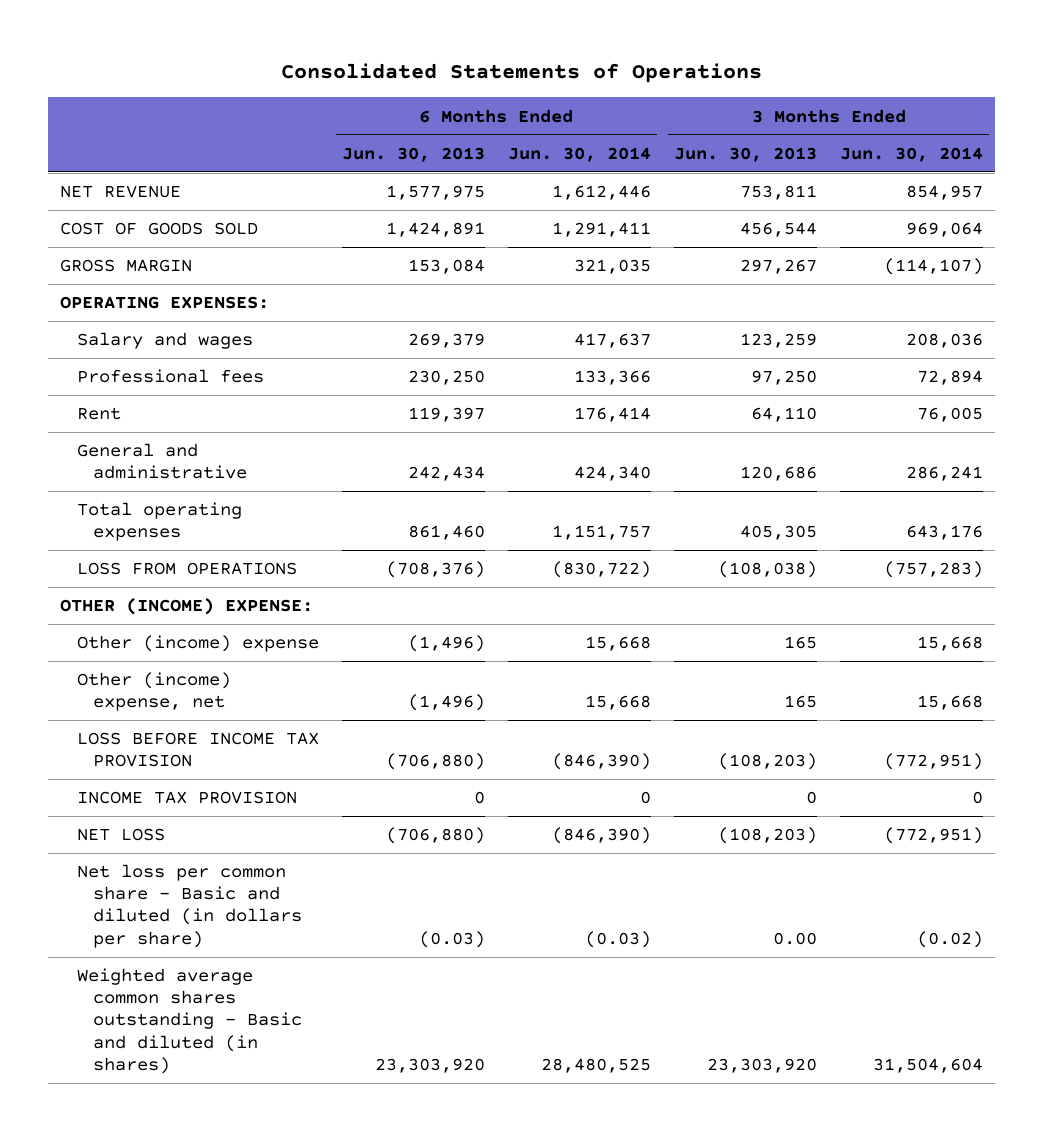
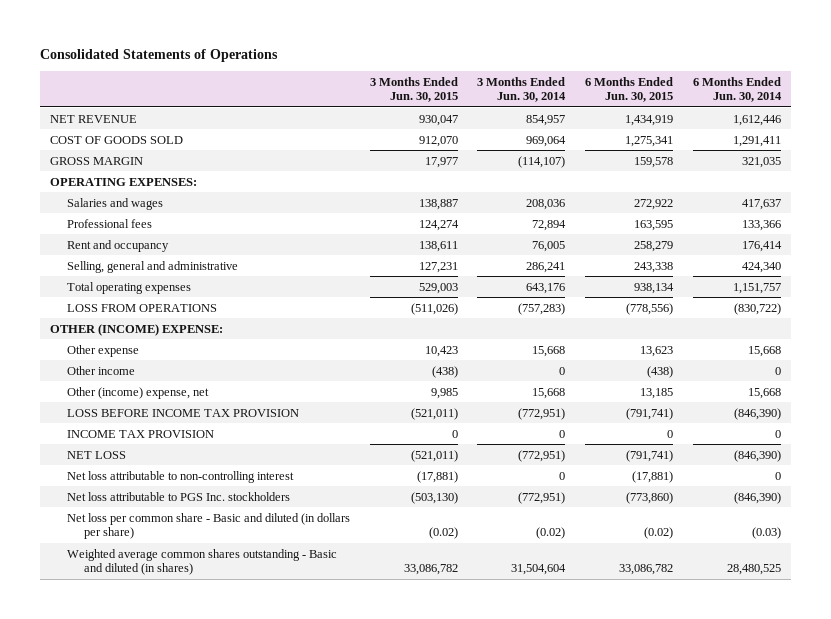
[341,146,485,162] Jun. 30, 2013 -> none
[673,146,817,162] Jun. 30, 2013 -> none
none -> [369,77,458,103] 3 Months Ended Jun. 30, 2015
none -> [585,77,674,103] 6 Months Ended Jun. 30, 2015
[76,332,253,350] Salary and wages -> [66,197,163,210] Salaries and wages
[76,407,121,421] Rent -> [66,239,169,252] Rent and occupancy
[76,443,248,480] General and administrative -> [66,260,238,273] Selling, general and administrative
[76,635,319,653] Other (income) expense -> [66,344,139,357] Other expense
none -> [66,365,135,375] Other income
none -> [66,470,294,483] Net loss attributable to non-controlling interest
none -> [66,491,290,501] Net loss attributable to PGS Inc. stockholders

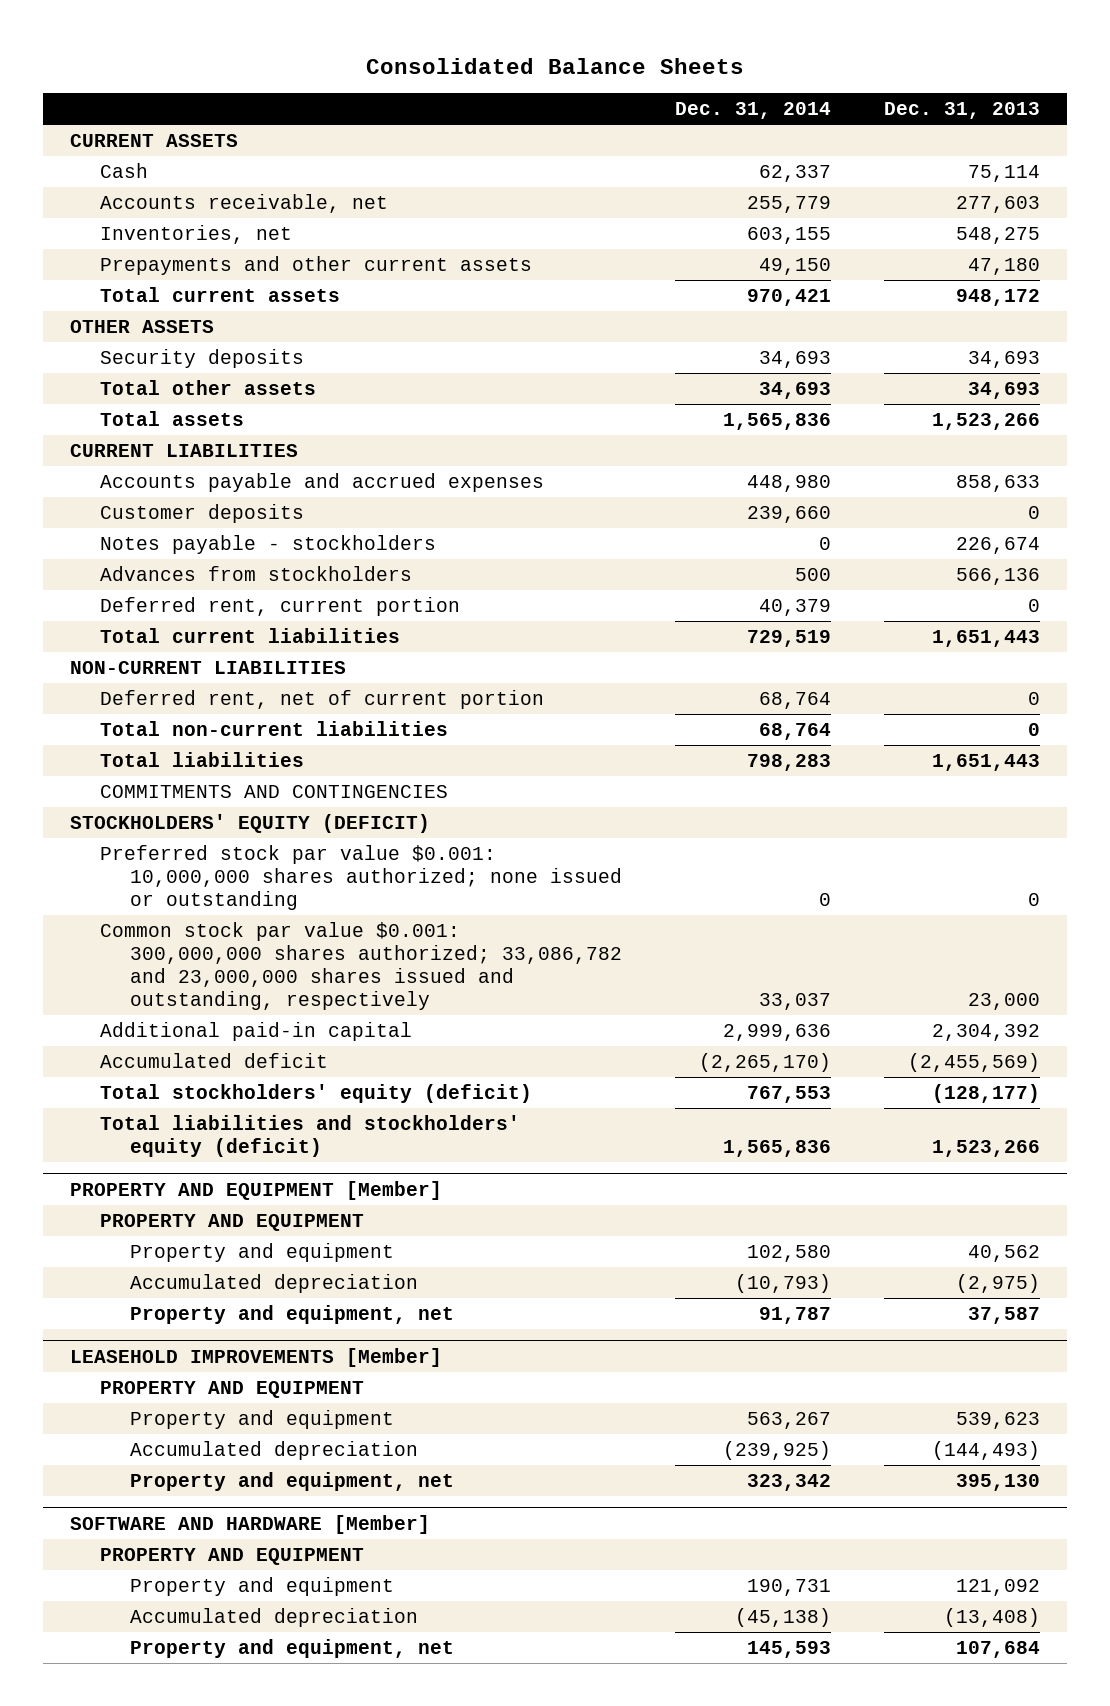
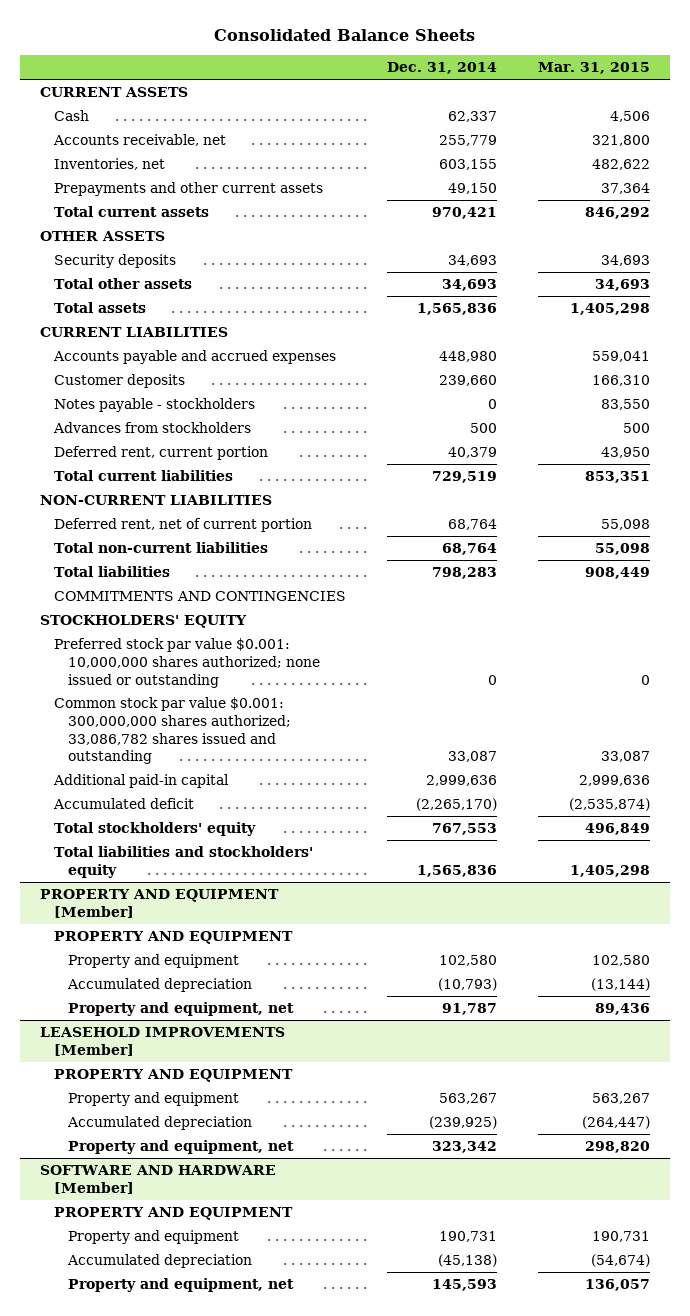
[884,101,1041,119] Dec. 31, 2013 -> none
none -> [537,62,650,75] Mar. 31, 2015
[69,813,430,833] STOCKHOLDERS' EQUITY (DEFICIT) -> [39,615,247,629] STOCKHOLDERS' EQUITY
[99,921,622,1011] Common stock par value $0.001: 300,000,000 shares authorized; 33,086,782 and 23,000,000 shares issued and outstanding, respectively -> [54,697,292,765] Common stock par value $0.001: 300,000,000 shares authorized; 33,086,782 shares issued and outstanding
[758,993,831,1011] 33,037 -> [447,751,497,763] 33,087
[99,1083,532,1103] Total stockholders' equity (deficit) -> [54,822,257,837] Total stockholders' equity
[99,1114,520,1158] Total liabilities and stockholders' equity (deficit) -> [54,846,314,878] Total liabilities and stockholders' equity

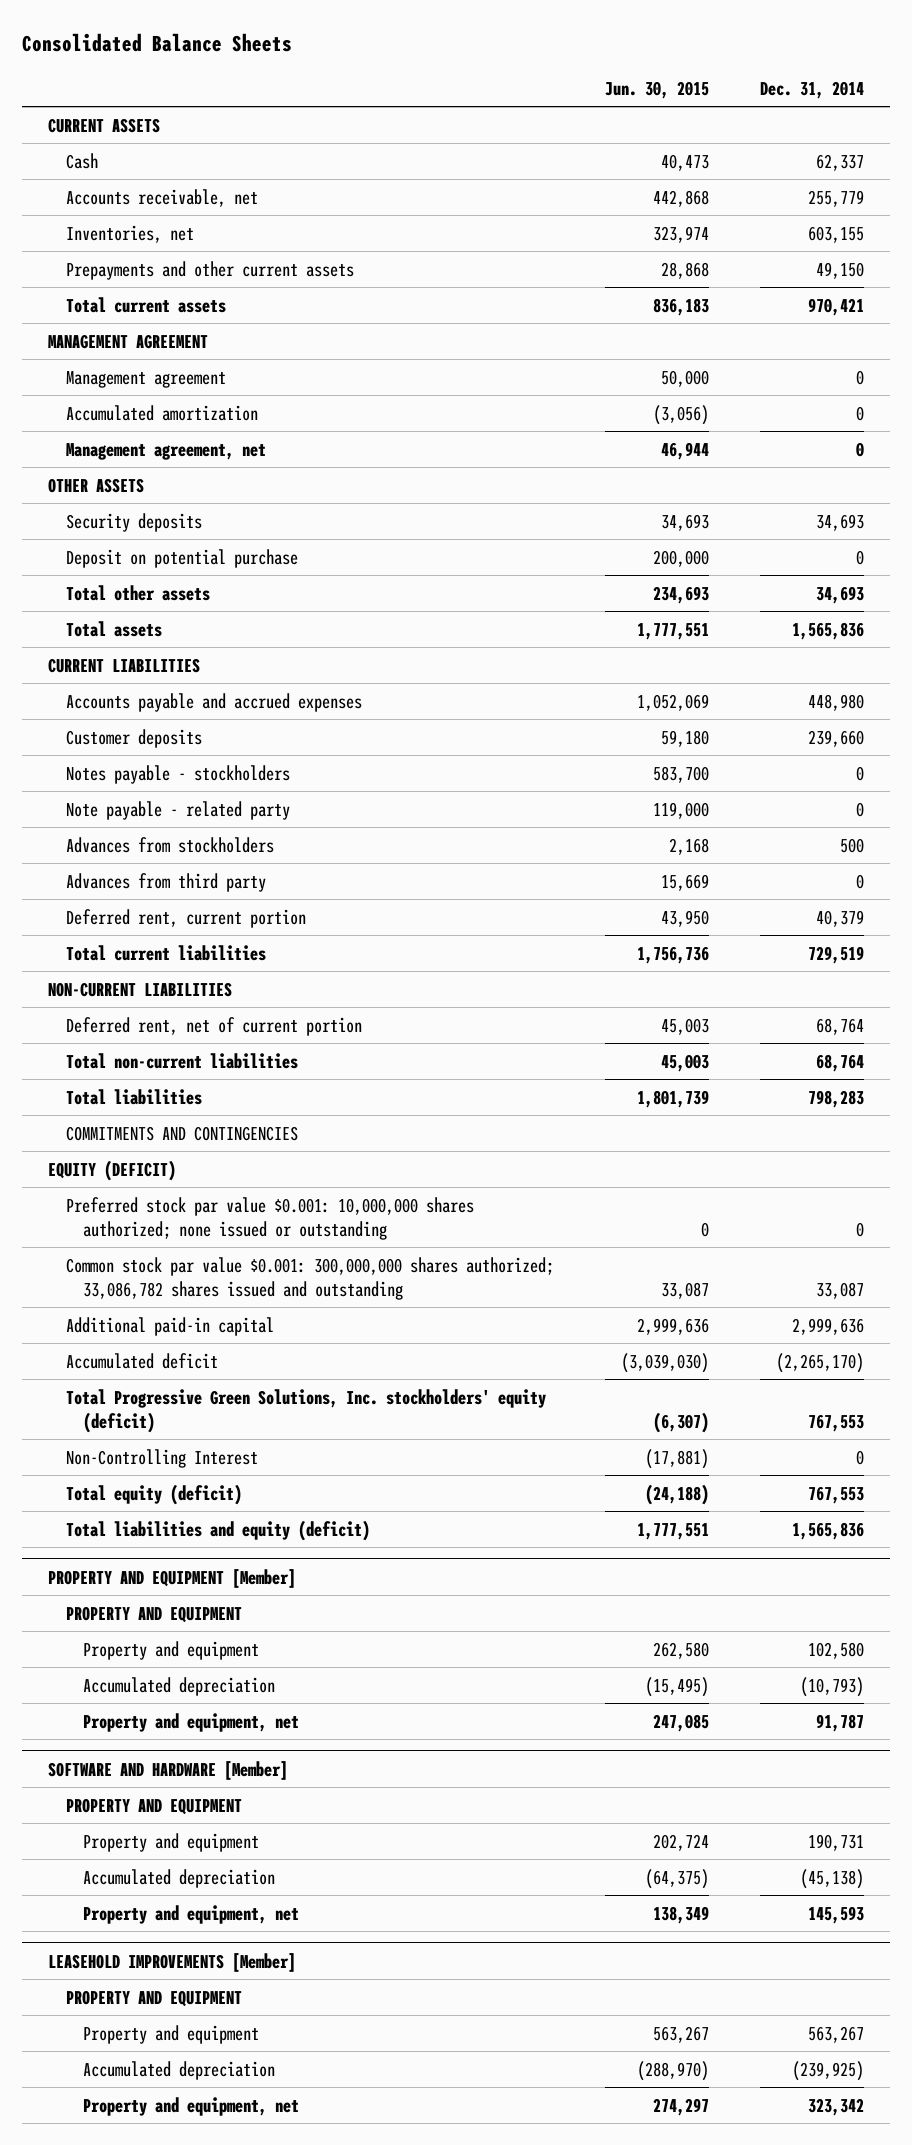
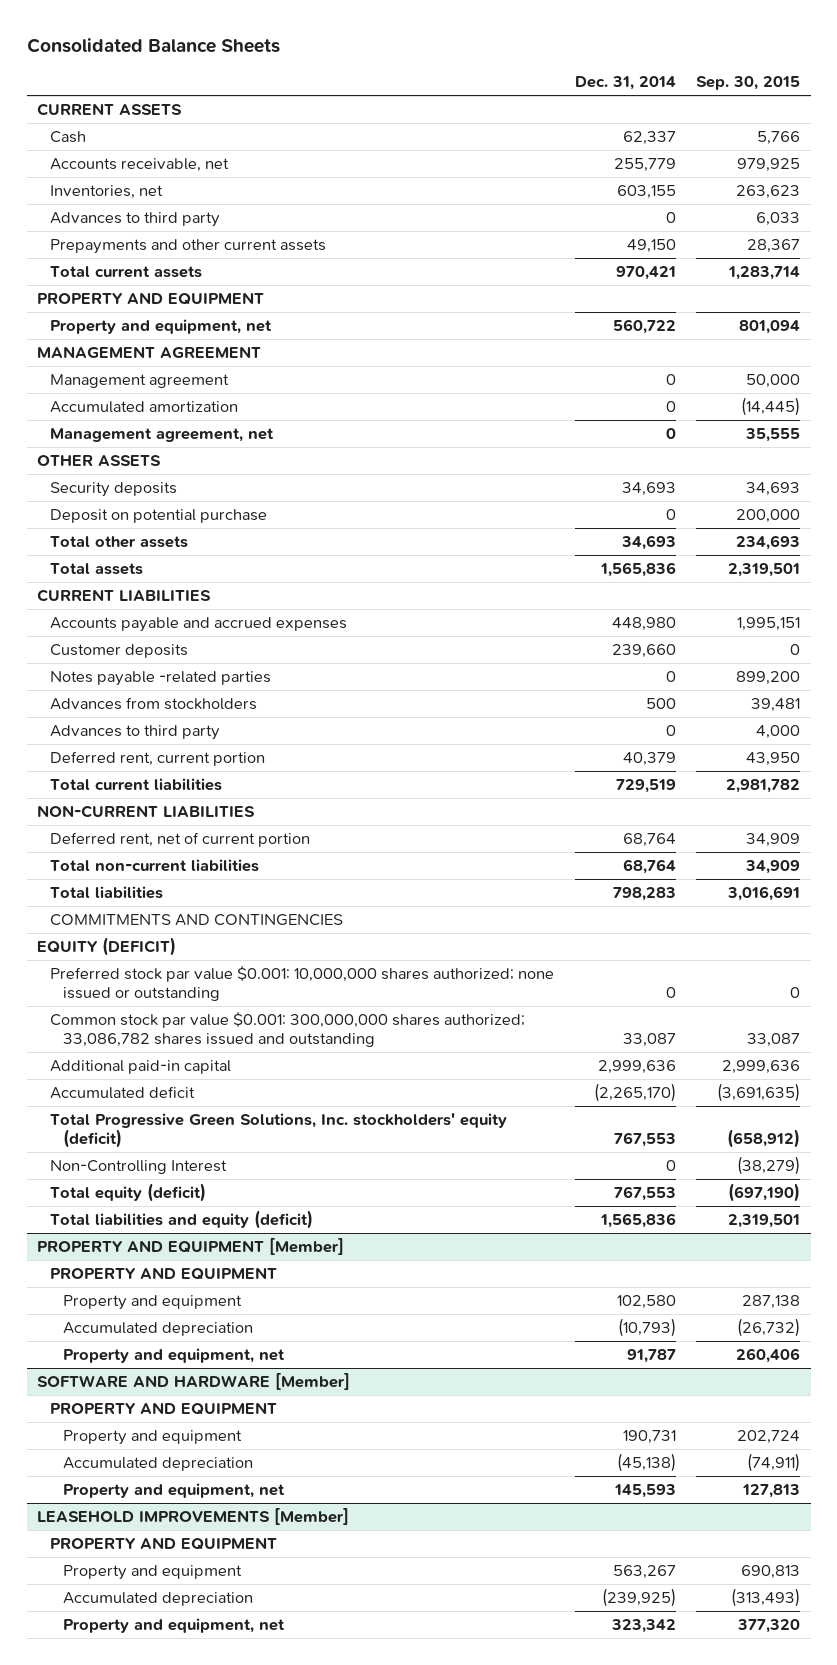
[604,80,709,99] Jun. 30, 2015 -> none
none -> [696,76,801,91] Sep. 30, 2015
none -> [50,212,221,228] Advances to third party
none -> [36,292,264,306] PROPERTY AND EQUIPMENT
none -> [50,319,273,335] Property and equipment, net
[65,764,290,784] Notes payable - stockholders -> none
[65,800,290,820] Note payable - related party -> [50,671,272,687] Notes payable -related parties
[65,872,266,892] Advances from third party -> [50,725,221,741] Advances to third party

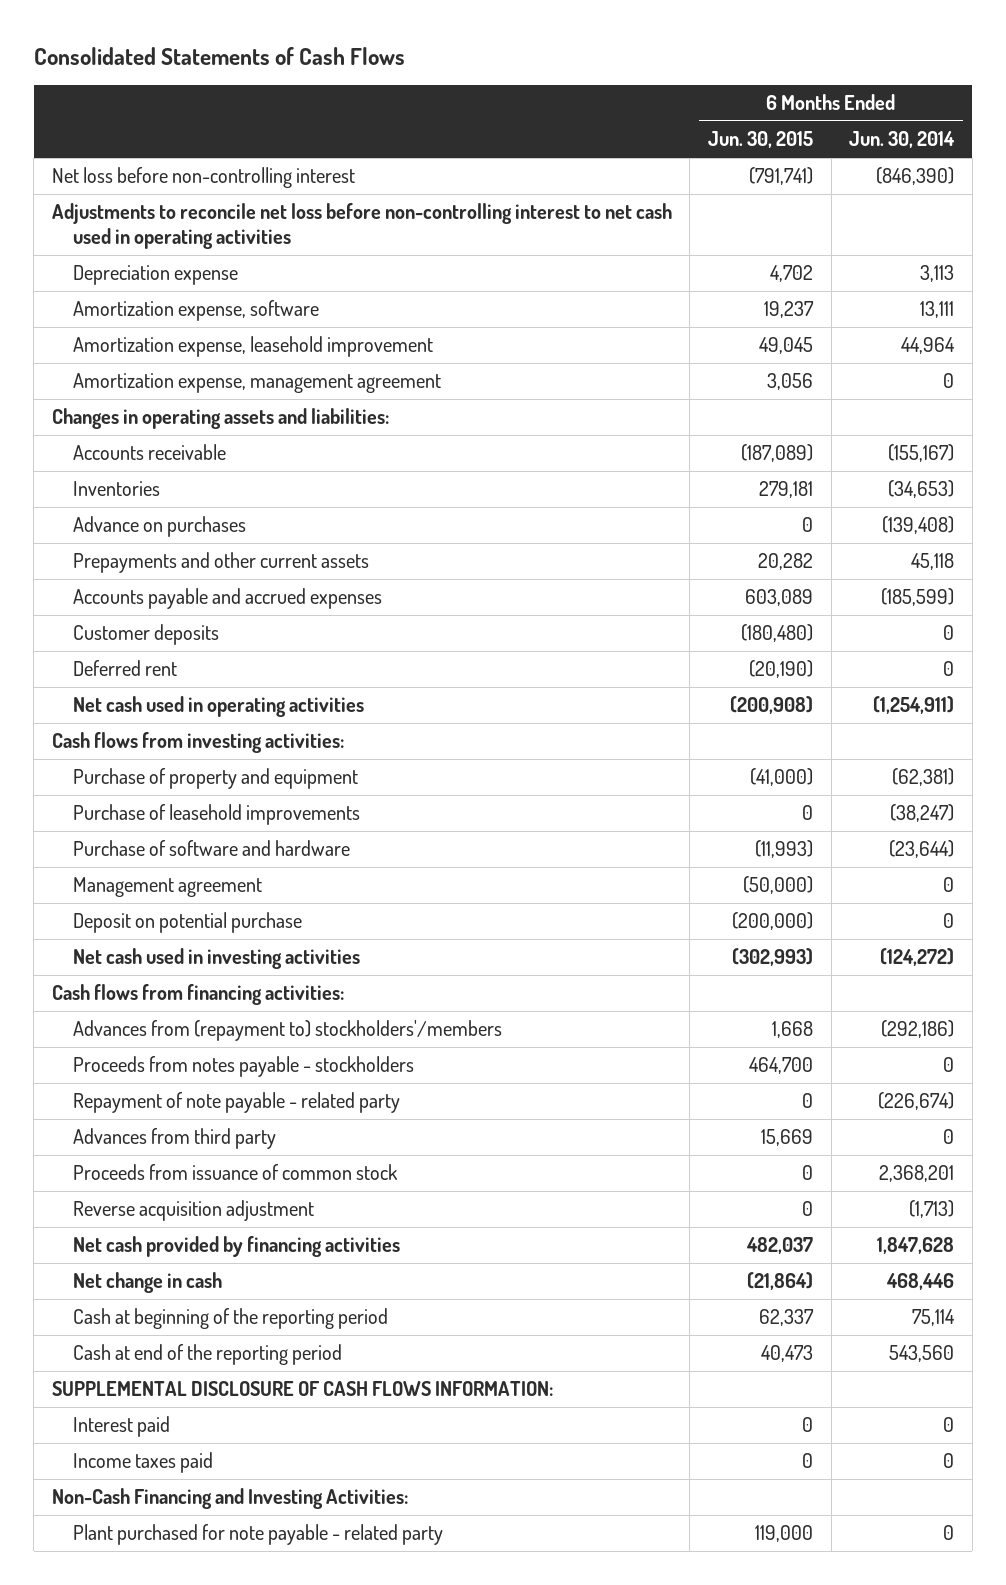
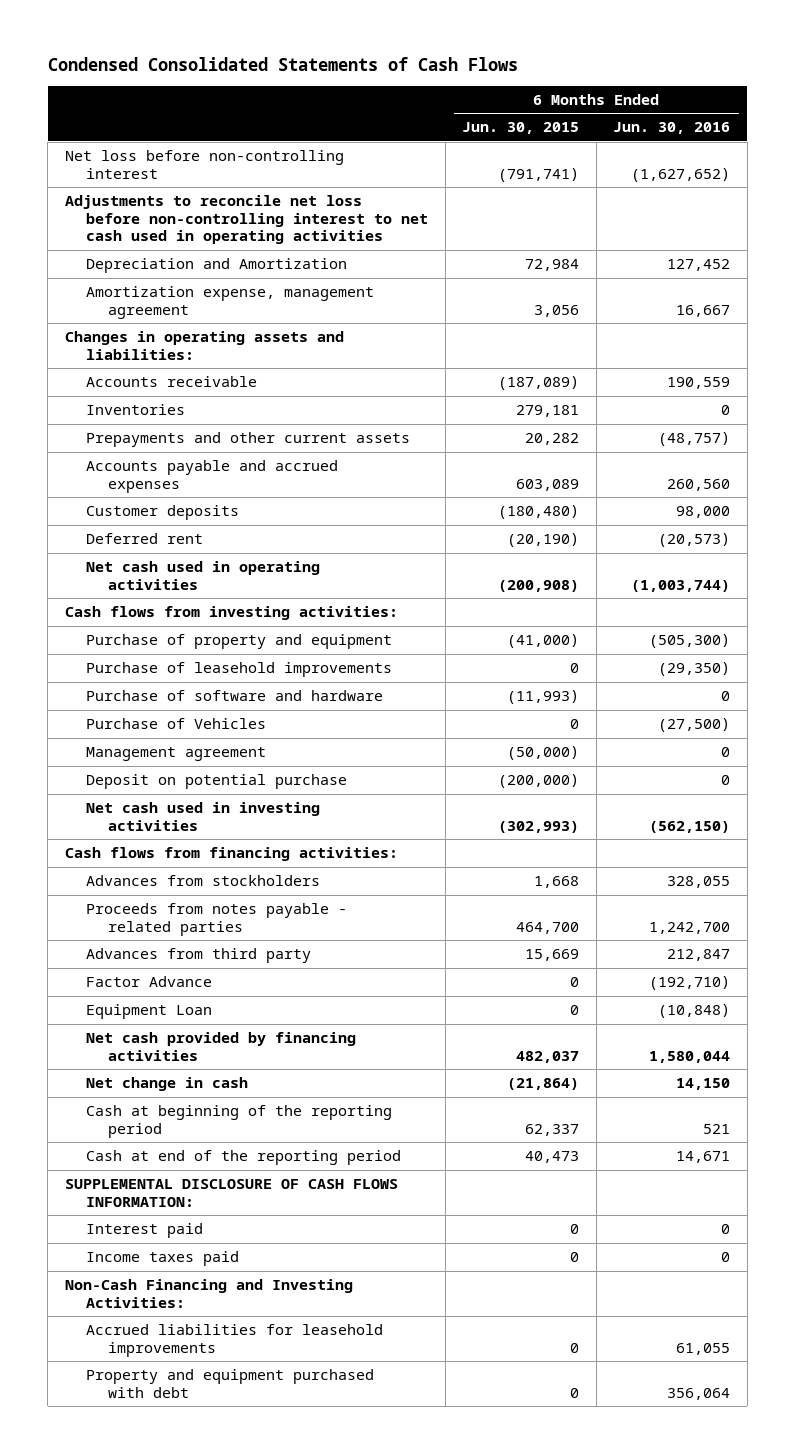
[33,46,405,65] Consolidated Statements of Cash Flows -> [47,56,518,71] Condensed Consolidated Statements of Cash Flows
[849,131,956,149] Jun. 30, 2014 -> none
none -> [613,122,731,135] Jun. 30, 2016
[72,300,319,322] Amortization expense, software -> none
[72,336,433,358] Amortization expense, leasehold improvement -> none
[72,265,238,286] Depreciation expense -> [86,258,348,274] Depreciation and Amortization
[769,265,813,283] 4,702 -> [525,259,580,272] 72,984
[72,516,246,538] Advance on purchases -> none
none -> [86,718,267,730] Purchase of Vehicles
[72,1092,400,1114] Repayment of note payable - related party -> none
[72,1020,502,1042] Advances from (repayment to) stockholders'/members -> [86,875,321,887] Advances from stockholders
[72,1056,414,1078] Proceeds from notes payable - stockholders -> [86,903,348,936] Proceeds from notes payable - related parties
[72,1164,398,1181] Proceeds from issuance of common stock -> none
[72,1200,314,1222] Reverse acquisition adjustment -> none
none -> [86,976,213,988] Factor Advance
none -> [86,1004,213,1020] Equipment Loan
[72,1524,443,1546] Plant purchased for note payable - related party -> none
none -> [86,1324,384,1357] Accrued liabilities for leasehold improvements
none -> [86,1369,375,1398] Property and equipment purchased with debt

